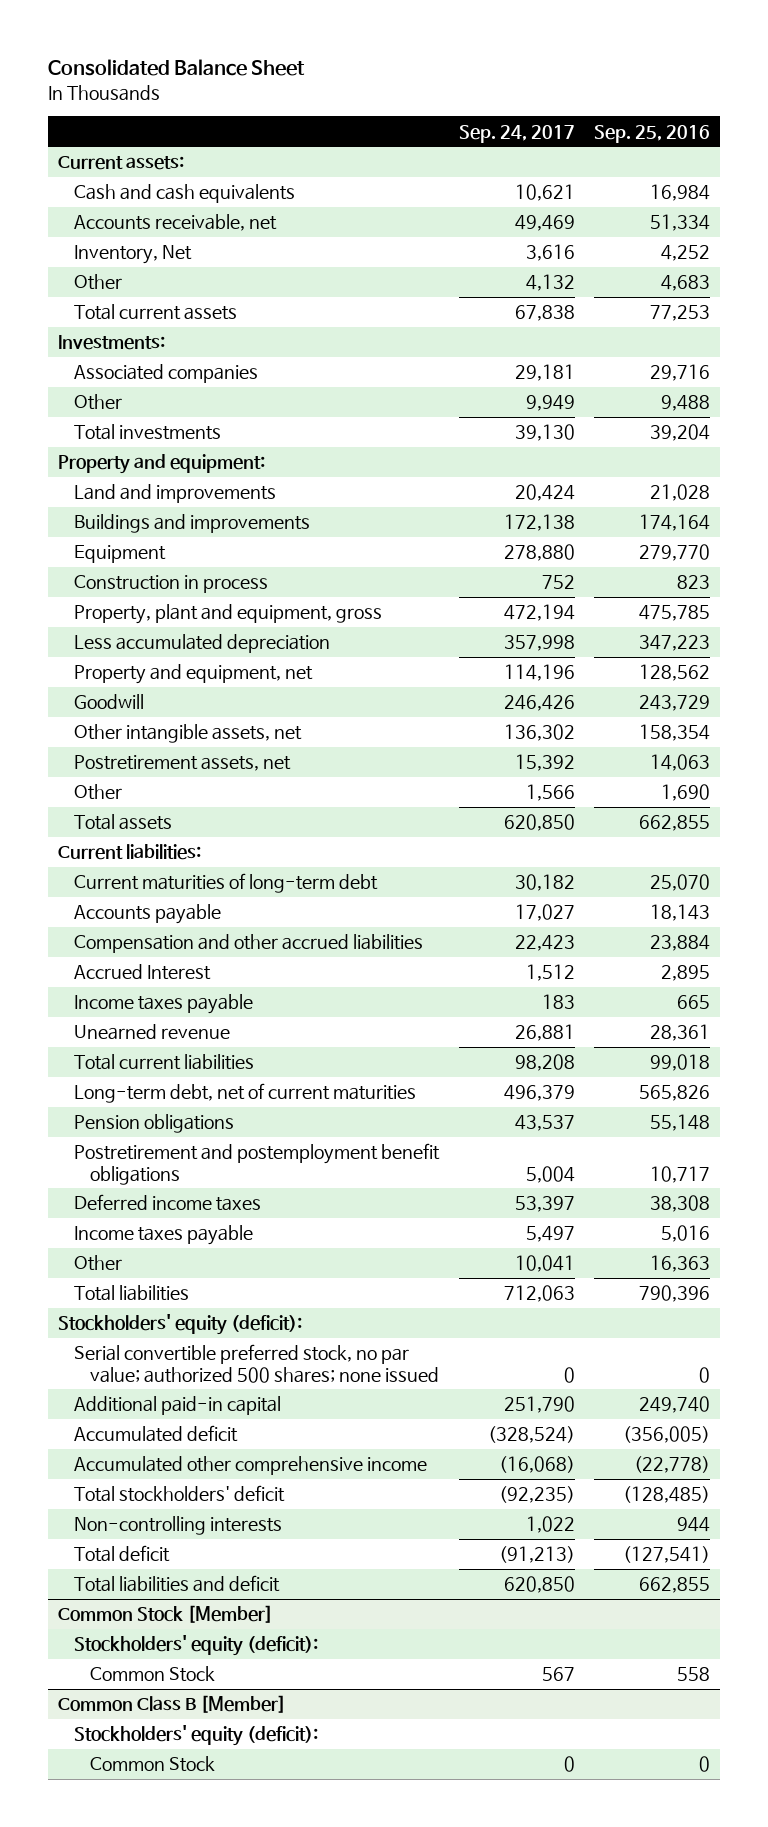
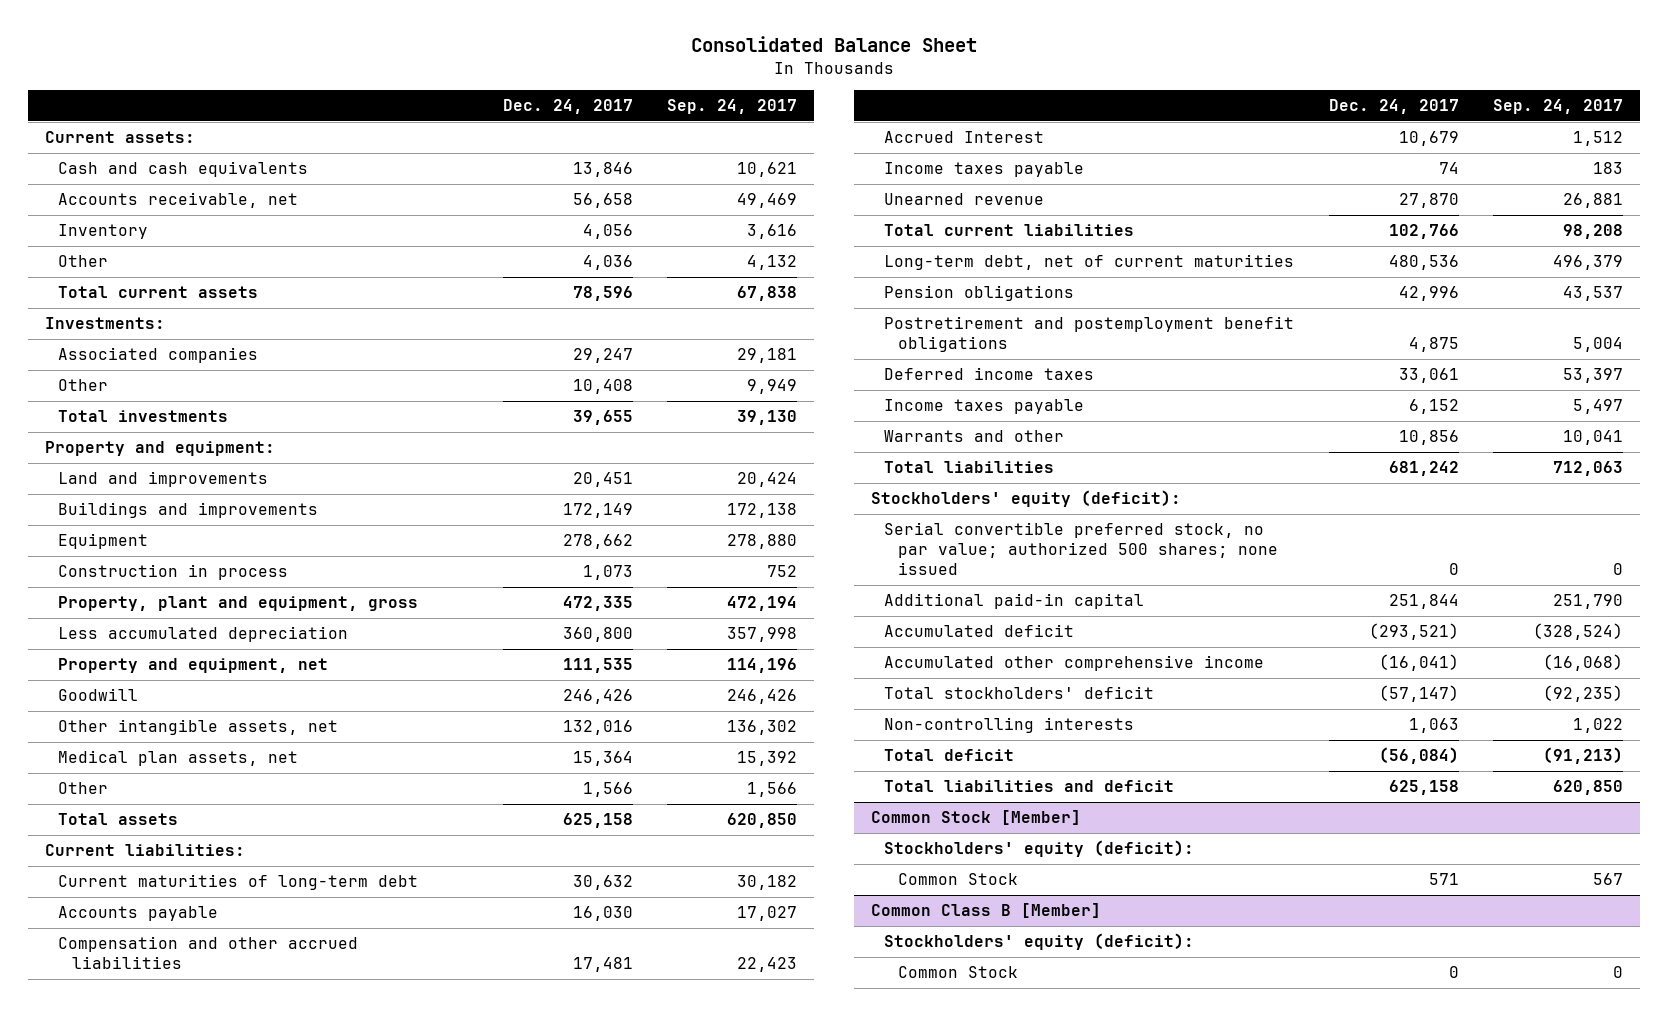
[594,124,711,143] Sep. 25, 2016 -> none
none -> [502,98,633,114] Dec. 24, 2017
[73,245,192,265] Inventory, Net -> [58,224,149,240] Inventory
[73,755,291,772] Postretirement assets, net -> [58,750,299,767] Medical plan assets, net
[73,1255,122,1272] Other -> [884,430,1065,443] Warrants and other

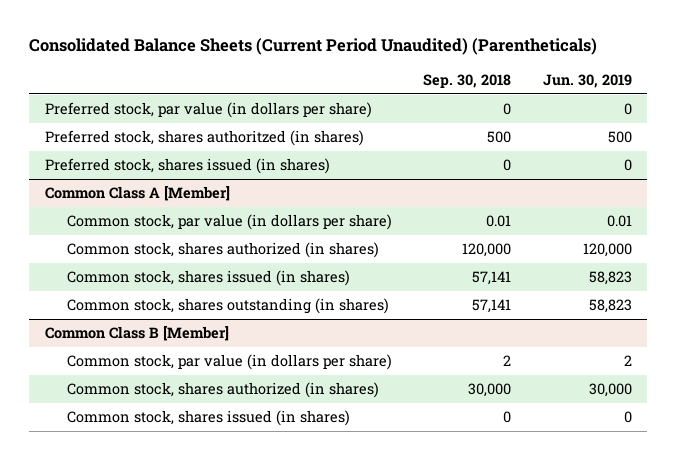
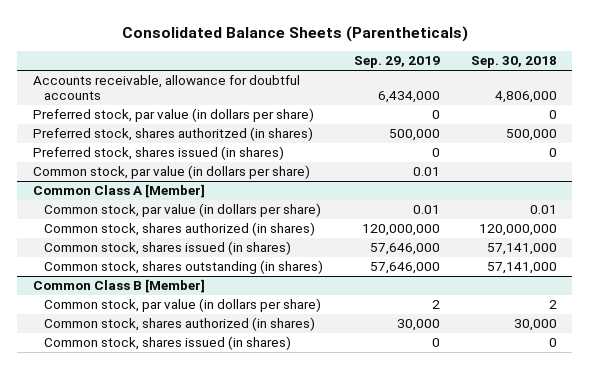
[28,38,597,56] Consolidated Balance Sheets (Current Period Unaudited) (Parentheticals) -> [121,25,468,42] Consolidated Balance Sheets (Parentheticals)
[542,73,632,88] Jun. 30, 2019 -> none
none -> [354,56,441,69] Sep. 29, 2019
none -> [32,75,300,101] Accounts receivable, allowance for doubtful accounts
[487,131,512,144] 500 -> [505,129,557,142] 500,000
none -> [32,165,310,180] Common stock, par value (in dollars per share)
[462,243,512,258] 120,000 -> [478,224,557,237] 120,000,000
[472,271,512,286] 57,141 -> [486,243,557,256] 57,141,000
[472,299,512,314] 57,141 -> [486,262,557,275] 57,141,000

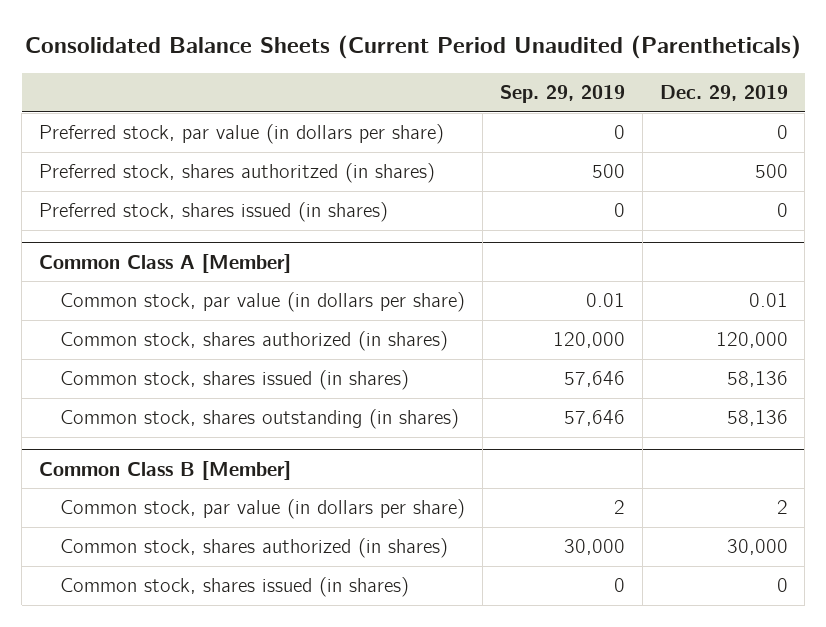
[121,25,468,42] Consolidated Balance Sheets (Parentheticals) -> [25,34,802,59] Consolidated Balance Sheets (Current Period Unaudited (Parentheticals)
[470,56,557,69] Sep. 30, 2018 -> none
none -> [659,84,788,101] Dec. 29, 2019
[32,75,300,101] Accounts receivable, allowance for doubtful accounts -> none
[389,129,441,142] 500,000 -> [591,164,625,179] 500
[32,165,310,180] Common stock, par value (in dollars per share) -> none
[362,224,441,237] 120,000,000 -> [552,332,625,349] 120,000
[370,243,441,256] 57,646,000 -> [563,371,625,388] 57,646
[370,262,441,275] 57,646,000 -> [563,410,625,427] 57,646

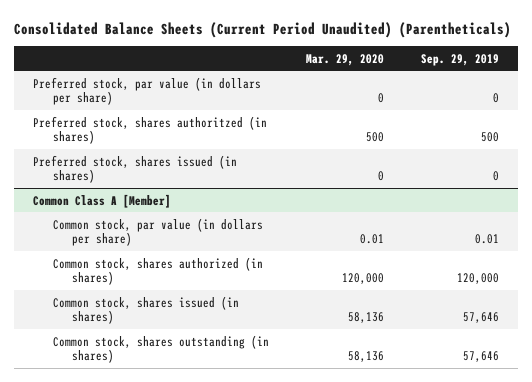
[25,34,802,59] Consolidated Balance Sheets (Current Period Unaudited (Parentheticals) -> [14,21,512,38] Consolidated Balance Sheets (Current Period Unaudited) (Parentheticals)
[659,84,788,101] Dec. 29, 2019 -> none
none -> [305,53,384,66] Mar. 29, 2020
[38,460,291,480] Common Class B [Member] -> none
[60,499,466,520] Common stock, par value (in dollars per share) -> none
[60,538,449,559] Common stock, shares authorized (in shares) -> none
[60,577,410,598] Common stock, shares issued (in shares) -> none

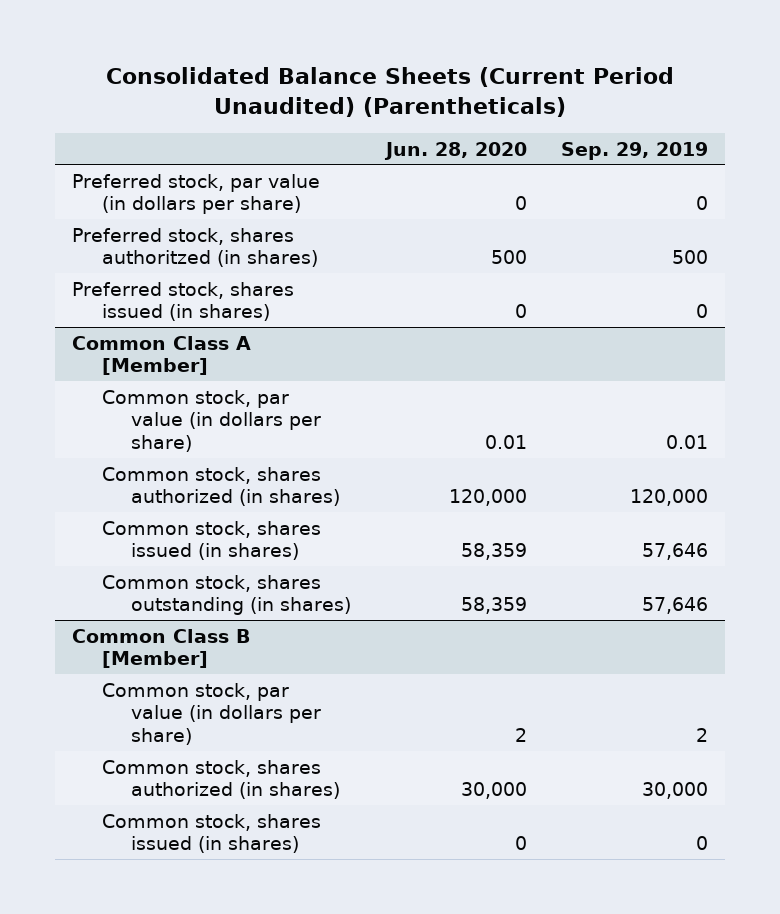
[305,53,384,66] Mar. 29, 2020 -> none
none -> [383,141,527,160] Jun. 28, 2020
none -> [72,628,251,669] Common Class B [Member]
none -> [101,682,322,746] Common stock, par value (in dollars per share)
none -> [101,759,341,800] Common stock, shares authorized (in shares)
none -> [101,813,321,854] Common stock, shares issued (in shares)

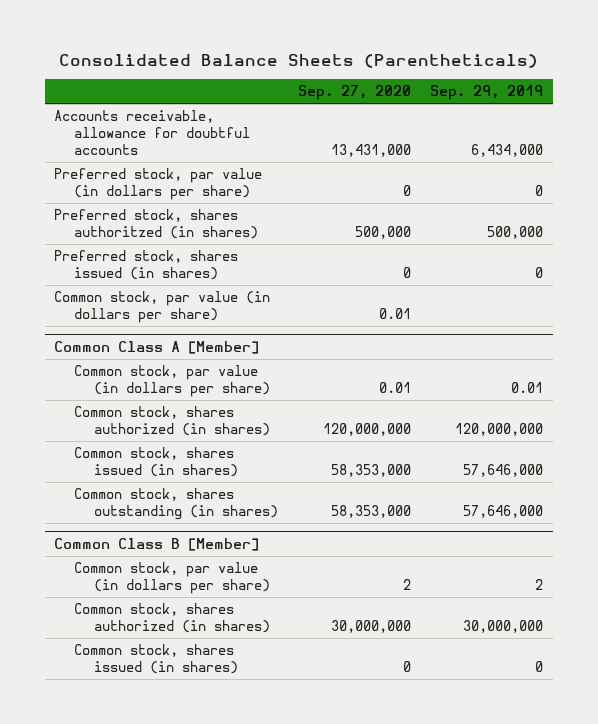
[106,67,675,118] Consolidated Balance Sheets (Current Period Unaudited) (Parentheticals) -> [58,53,538,68] Consolidated Balance Sheets (Parentheticals)
[383,141,527,160] Jun. 28, 2020 -> none
none -> [297,85,411,101] Sep. 27, 2020
none -> [54,110,251,155] Accounts receivable, allowance for doubtful accounts
[672,250,709,265] 500 -> [487,225,544,239] 500,000
none -> [54,291,271,323] Common stock, par value (in dollars per share)
[630,489,709,507] 120,000 -> [455,422,544,436] 120,000,000
[642,543,709,561] 57,646 -> [463,463,544,477] 57,646,000
[642,597,709,615] 57,646 -> [463,504,544,518] 57,646,000
[642,782,709,800] 30,000 -> [463,619,544,633] 30,000,000

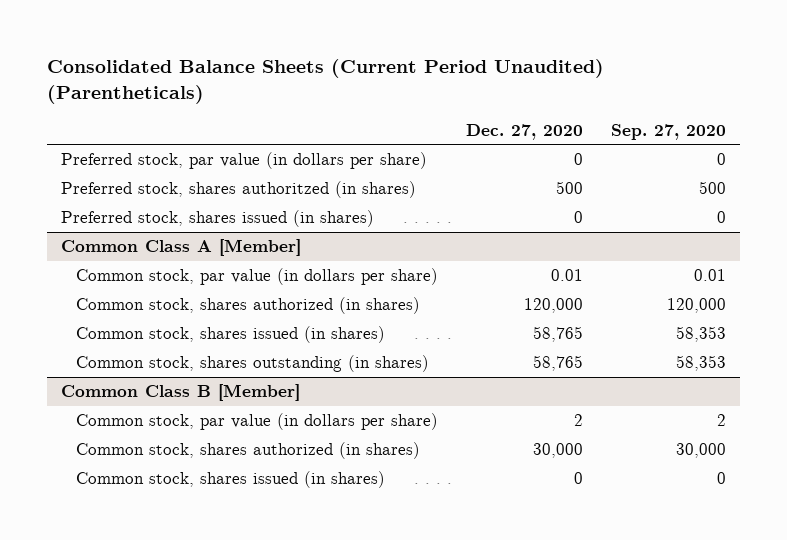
[58,53,538,68] Consolidated Balance Sheets (Parentheticals) -> [47,58,605,104] Consolidated Balance Sheets (Current Period Unaudited) (Parentheticals)
[430,85,544,101] Sep. 29, 2019 -> none
none -> [465,123,583,140] Dec. 27, 2020
[54,110,251,155] Accounts receivable, allowance for doubtful accounts -> none
[354,225,411,239] 500,000 -> [698,181,726,195] 500
[54,291,271,323] Common stock, par value (in dollars per share) -> none
[322,422,411,436] 120,000,000 -> [666,298,726,314] 120,000
[330,463,411,477] 58,353,000 -> [675,326,726,343] 58,353
[330,504,411,518] 58,353,000 -> [675,355,726,372] 58,353
[330,619,411,633] 30,000,000 -> [675,443,726,459] 30,000

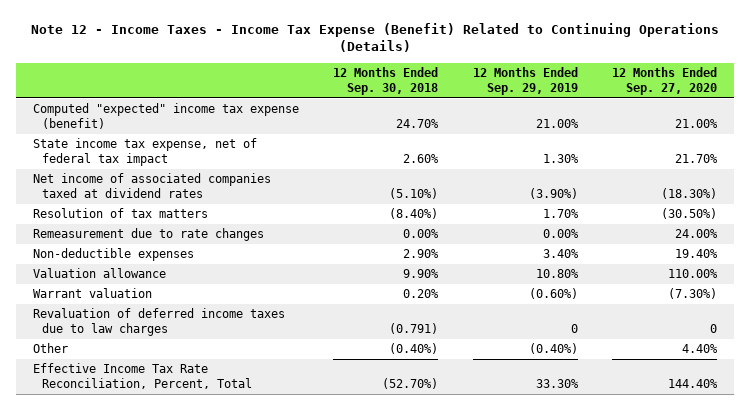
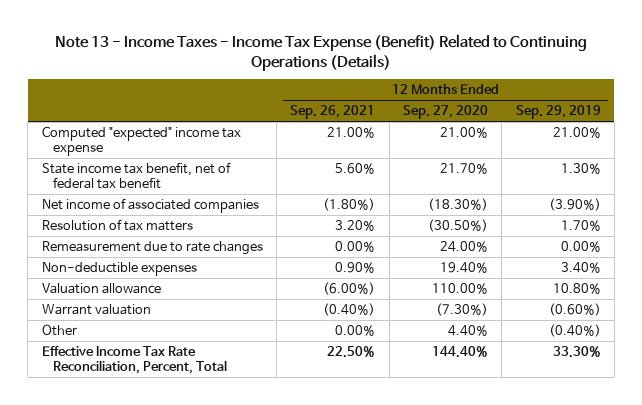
[31,22,720,53] Note 12 - Income Taxes - Income Tax Expense (Benefit) Related to Continuing Operations (Details) -> [55,34,588,71] Note 13 - Income Taxes - Income Tax Expense (Benefit) Related to Continuing Operations (Details)
[333,67,439,95] 12 Months Ended Sep. 30, 2018 -> none
none -> [290,105,376,120] Sep. 26, 2021
[32,103,299,130] Computed "expected" income tax expense (benefit) -> [41,126,241,156] Computed "expected" income tax expense
[32,138,257,167] State income tax expense, net of federal tax impact -> [41,162,231,189] State income tax benefit, net of federal tax benefit
[32,173,271,199] Net income of associated companies taxed at dividend rates -> [41,198,259,214] Net income of associated companies
[32,308,285,337] Revaluation of deferred income taxes due to law charges -> none

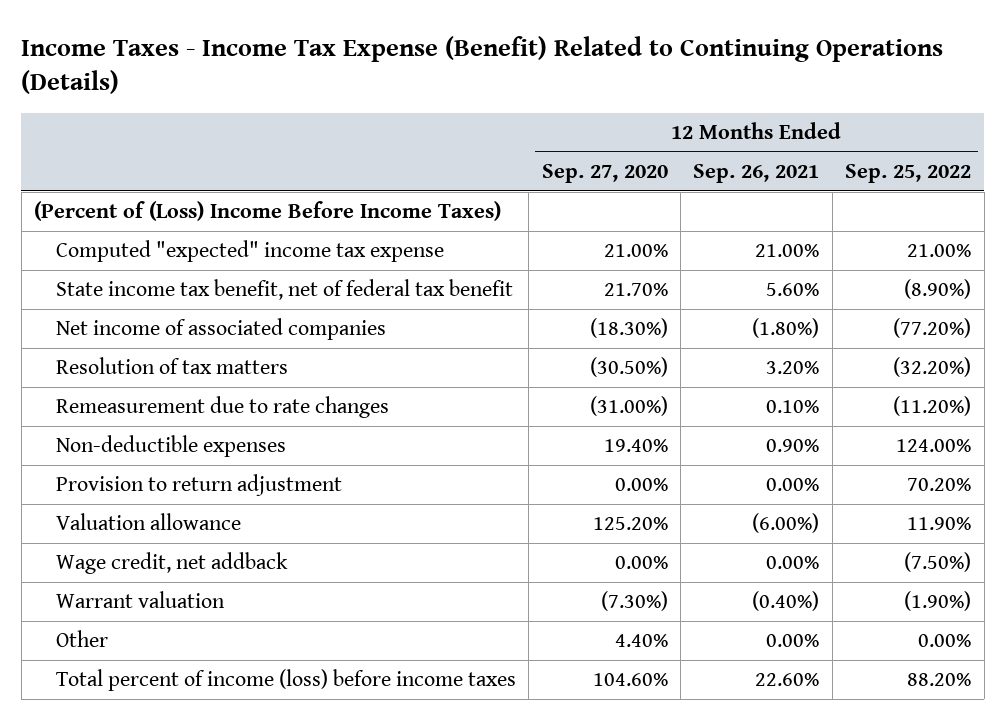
[55,34,588,71] Note 13 - Income Taxes - Income Tax Expense (Benefit) Related to Continuing Operations (Details) -> [21,35,944,95] Income Taxes - Income Tax Expense (Benefit) Related to Continuing Operations (Details)
[515,105,601,120] Sep. 29, 2019 -> none
none -> [845,164,972,184] Sep. 25, 2022
none -> [34,201,502,222] (Percent of (Loss) Income Before Income Taxes)
[335,241,376,253] 0.00% -> [766,400,820,414] 0.10%
[440,241,489,253] 24.00% -> [589,396,668,417] (31.00%)
none -> [55,474,342,497] Provision to return adjustment
[432,283,489,295] 110.00% -> [592,517,668,531] 125.20%
none -> [55,552,288,575] Wage credit, net addback
[41,346,228,374] Effective Income Tax Rate Reconciliation, Percent, Total -> [55,669,516,692] Total percent of income (loss) before income taxes
[327,346,376,359] 22.50% -> [755,673,820,687] 22.60%
[432,346,489,359] 144.40% -> [592,673,668,687] 104.60%

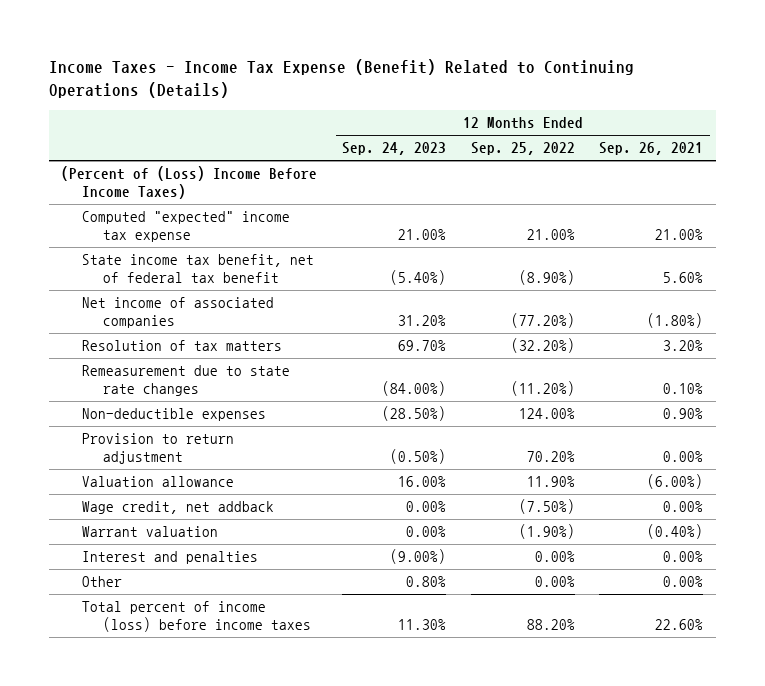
[541,164,668,184] Sep. 27, 2020 -> none
none -> [342,142,447,156] Sep. 24, 2023
[55,396,389,419] Remeasurement due to rate changes -> [82,365,291,397] Remeasurement due to state rate changes
none -> [82,551,259,565] Interest and penalties

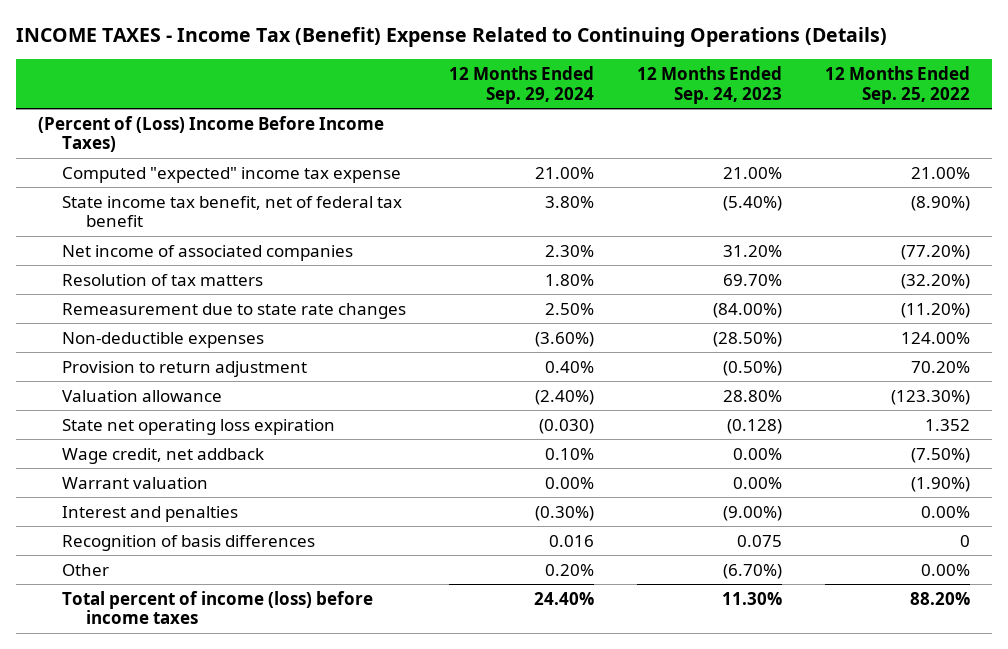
[49,59,635,98] Income Taxes - Income Tax Expense (Benefit) Related to Continuing Operations (Details) -> [16,27,888,48] INCOME TAXES - Income Tax (Benefit) Expense Related to Continuing Operations (Details)
[599,142,704,156] Sep. 26, 2021 -> none
none -> [448,65,594,104] 12 Months Ended Sep. 29, 2024
[398,476,447,488] 16.00% -> [722,389,782,402] 28.80%
[526,476,575,488] 11.90% -> [890,389,970,405] (123.30%)
none -> [61,418,335,435] State net operating loss expiration
none -> [61,534,315,551] Recognition of basis differences
[406,576,447,588] 0.80% -> [722,563,782,579] (6.70%)

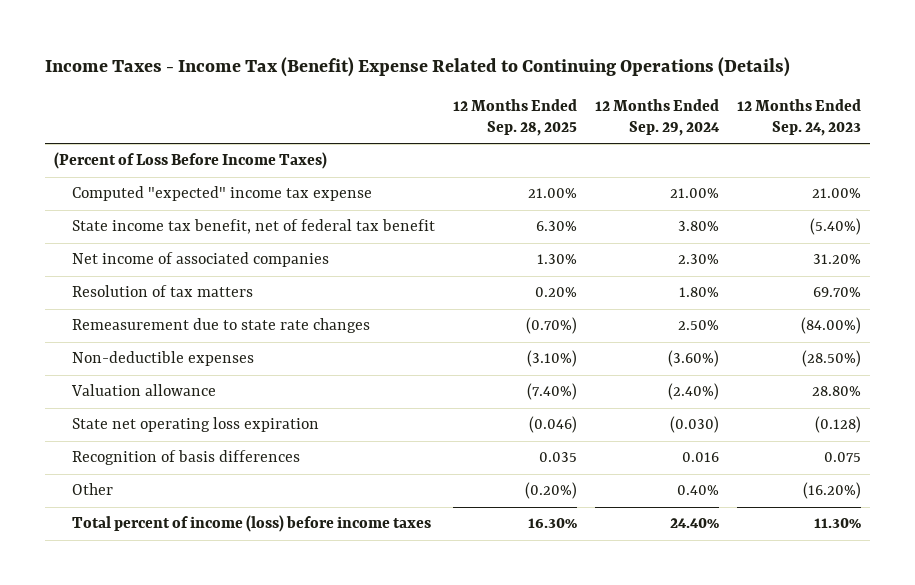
[16,27,888,48] INCOME TAXES - Income Tax (Benefit) Expense Related to Continuing Operations (Details) -> [44,57,790,78] Income Taxes - Income Tax (Benefit) Expense Related to Continuing Operations (Details)
[824,65,970,104] 12 Months Ended Sep. 25, 2022 -> none
none -> [453,99,578,136] 12 Months Ended Sep. 28, 2025
[37,115,384,153] (Percent of (Loss) Income Before Income Taxes) -> [53,152,327,170] (Percent of Loss Before Income Taxes)
[61,360,307,377] Provision to return adjustment -> none
[61,447,264,464] Wage credit, net addback -> none
[61,476,208,489] Warrant valuation -> none
[61,505,238,522] Interest and penalties -> none
[544,563,594,576] 0.20% -> [677,485,720,496] 0.40%
[722,563,782,579] (6.70%) -> [803,482,862,500] (16.20%)

